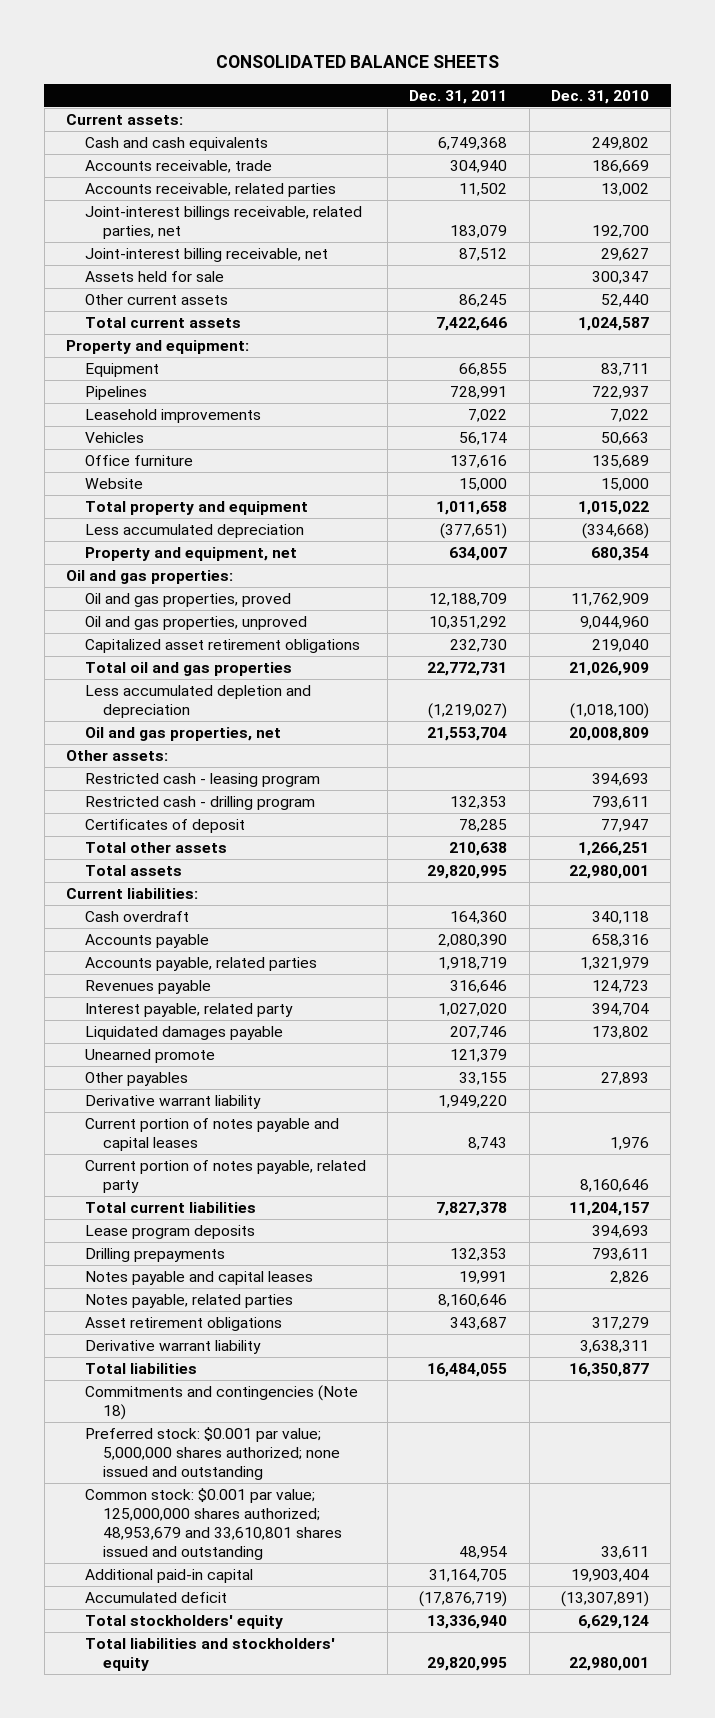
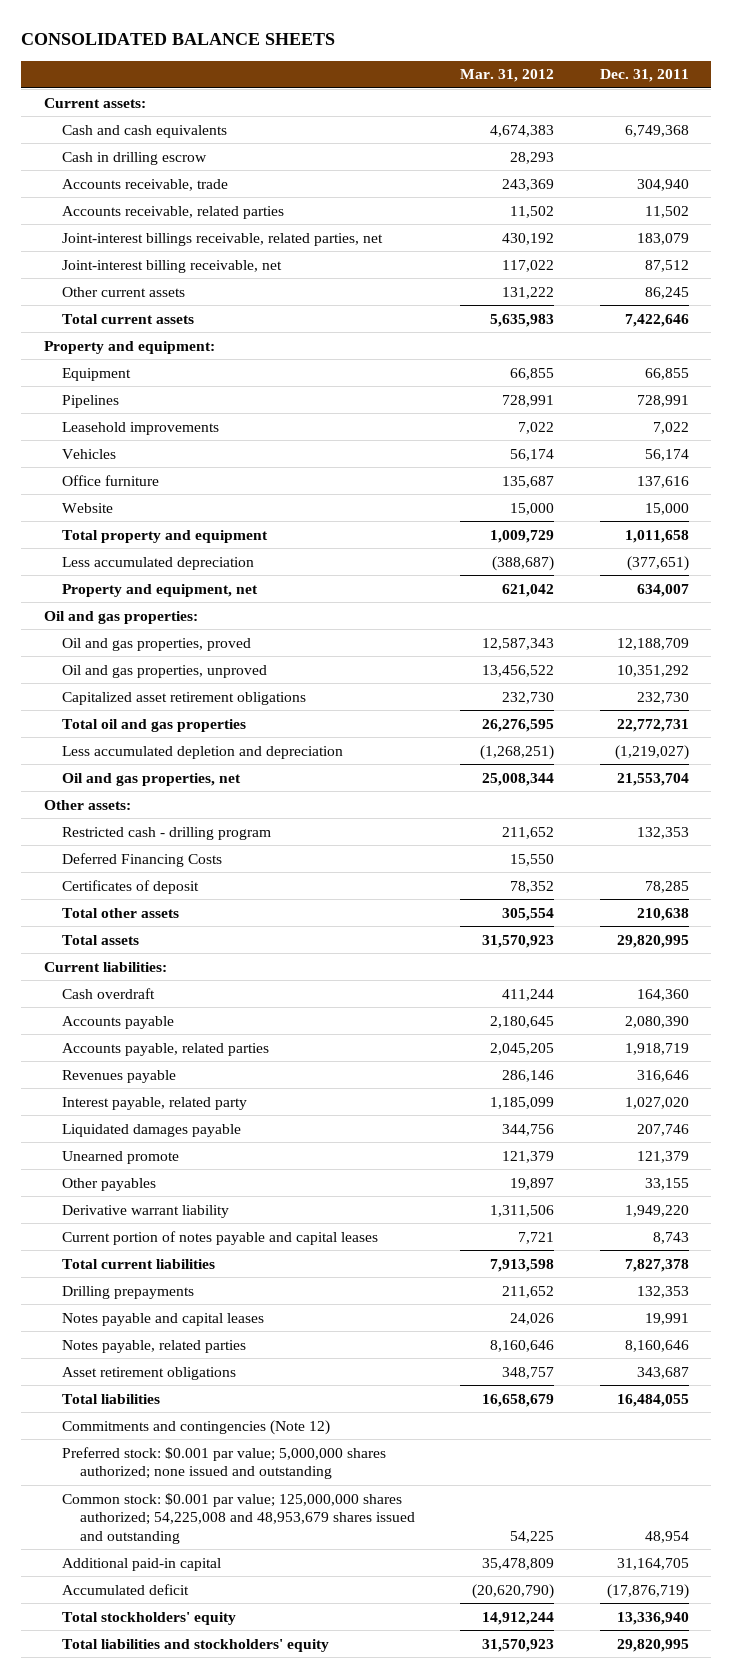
[550,89,649,104] Dec. 31, 2010 -> none
none -> [460,69,555,83] Mar. 31, 2012
none -> [62,151,208,165] Cash in drilling escrow
[84,270,224,282] Assets held for sale -> none
[84,772,320,787] Restricted cash - leasing program -> none
none -> [62,852,223,867] Deferred Financing Costs
[84,1159,366,1194] Current portion of notes payable, related party -> none
[84,1224,255,1239] Lease program deposits -> none
[84,1339,261,1354] Derivative warrant liability -> none
[84,1384,358,1421] Commitments and contingencies (Note 18) -> [62,1419,331,1435] Commitments and contingencies (Note 12)
[84,1487,343,1561] Common stock: $0.001 par value; 125,000,000 shares authorized; 48,953,679 and 33,610,801 shares issued and outstanding -> [62,1492,416,1544] Common stock: $0.001 par value; 125,000,000 shares authorized; 54,225,008 and 48,953,679 shares issued and outstanding

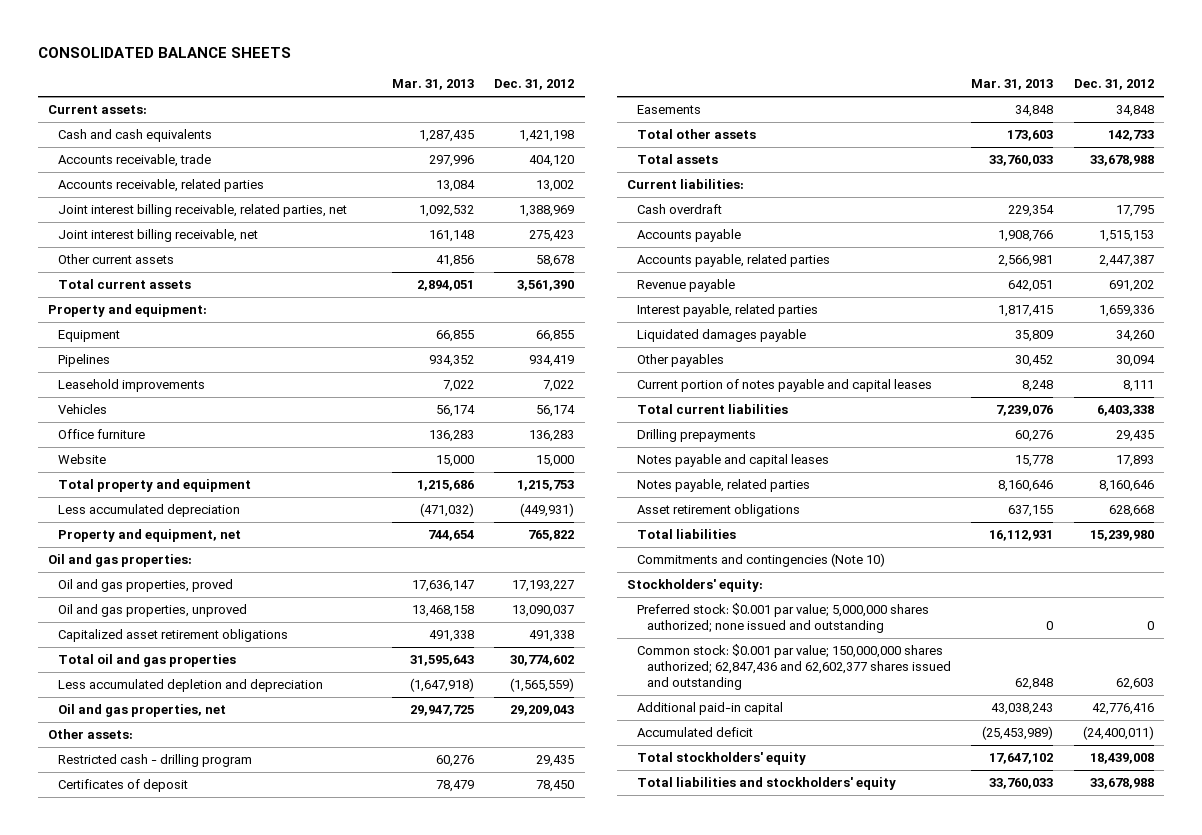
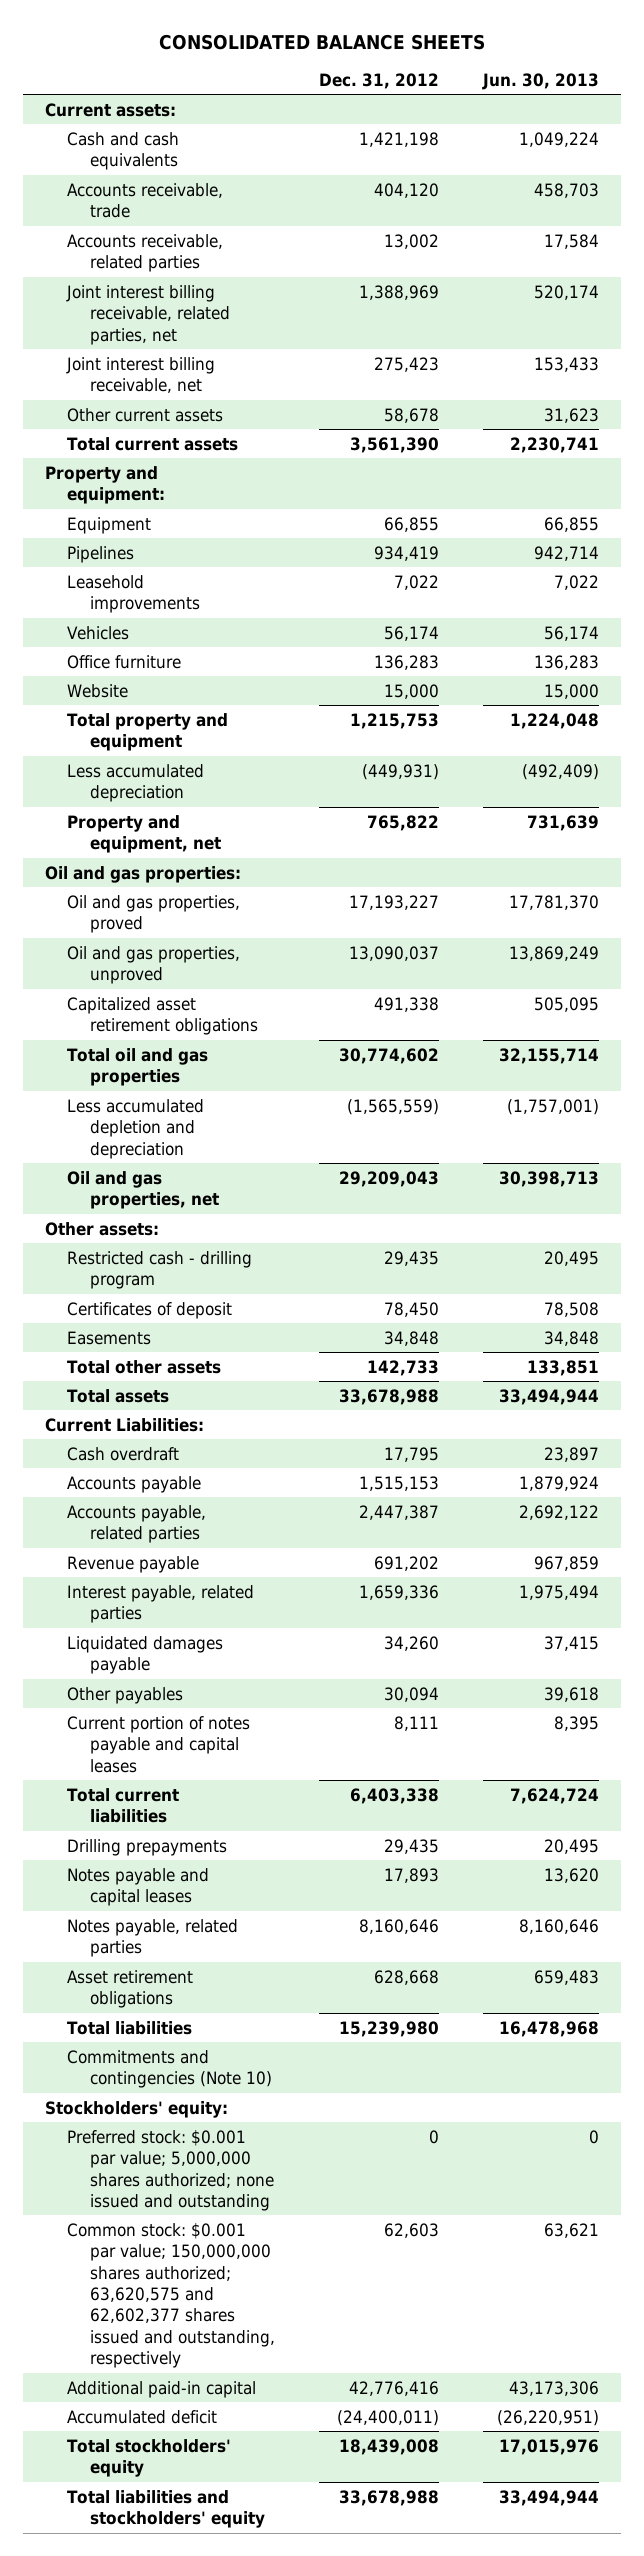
[391,79,474,91] Mar. 31, 2013 -> none
none -> [481,72,599,90] Jun. 30, 2013
[627,179,745,190] Current liabilities: -> [45,1417,205,1432] Current Liabilities:
[636,644,951,690] Common stock: $0.001 par value; 150,000,000 shares authorized; 62,847,436 and 62,602,377 shares issued and outstanding -> [67,2222,275,2369] Common stock: $0.001 par value; 150,000,000 shares authorized; 63,620,575 and 62,602,377 shares issued and outstanding, respectively

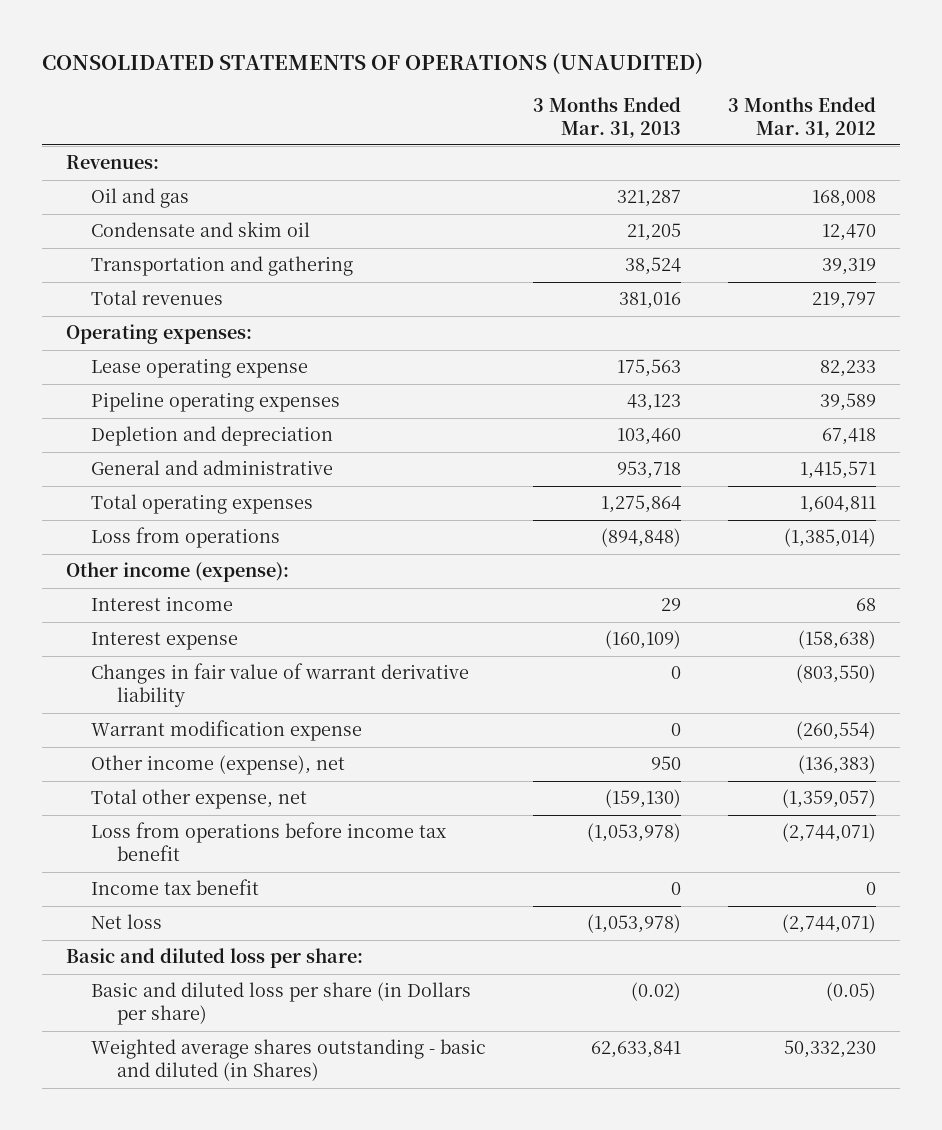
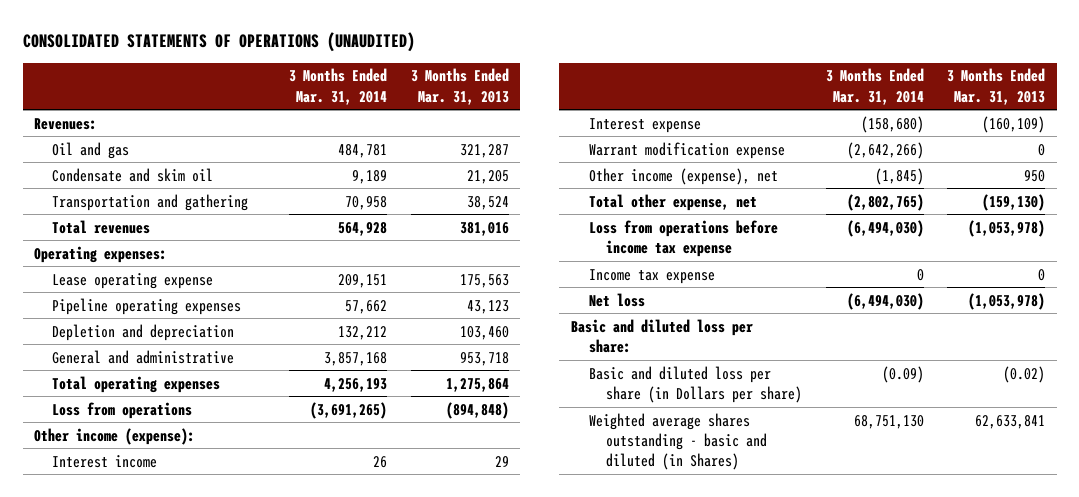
[728,96,877,138] 3 Months Ended Mar. 31, 2012 -> none
none -> [289,68,388,105] 3 Months Ended Mar. 31, 2014
[91,663,470,708] Changes in fair value of warrant derivative liability -> none
[91,822,447,862] Loss from operations before income tax benefit -> [588,219,778,257] Loss from operations before income tax expense
[91,879,260,896] Income tax benefit -> [588,268,715,284] Income tax expense

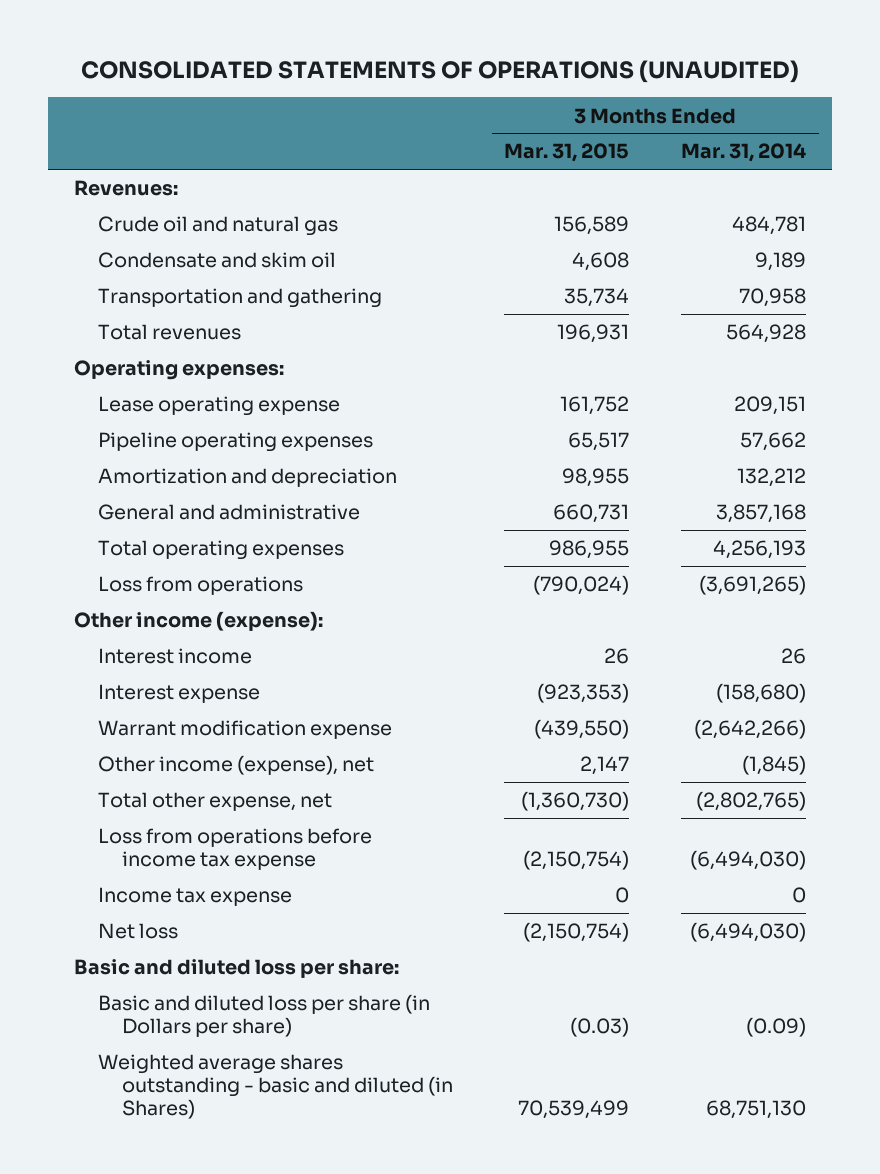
[410,68,509,105] 3 Months Ended Mar. 31, 2013 -> none
none -> [504,143,630,163] Mar. 31, 2015
[52,141,130,159] Oil and gas -> [97,216,338,237] Crude oil and natural gas
[52,323,235,341] Depletion and depreciation -> [97,468,397,488] Amortization and depreciation

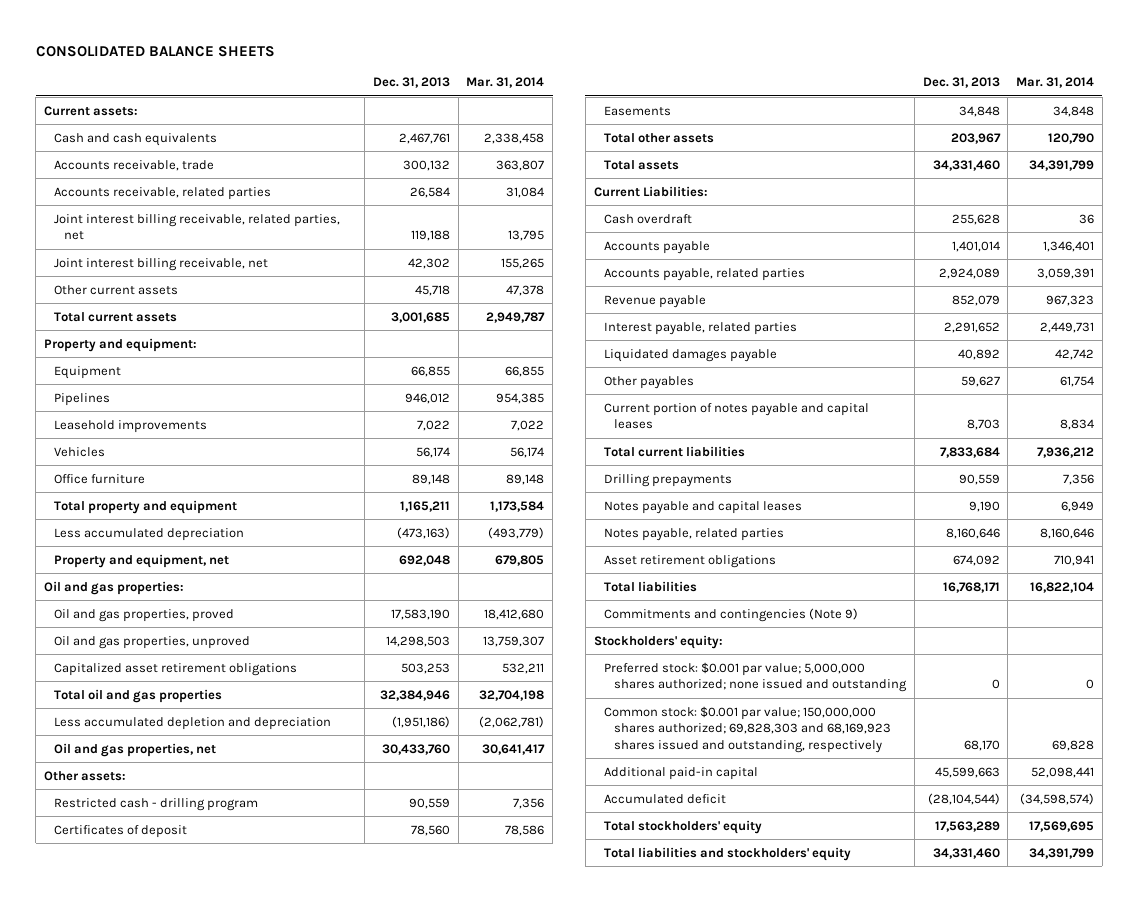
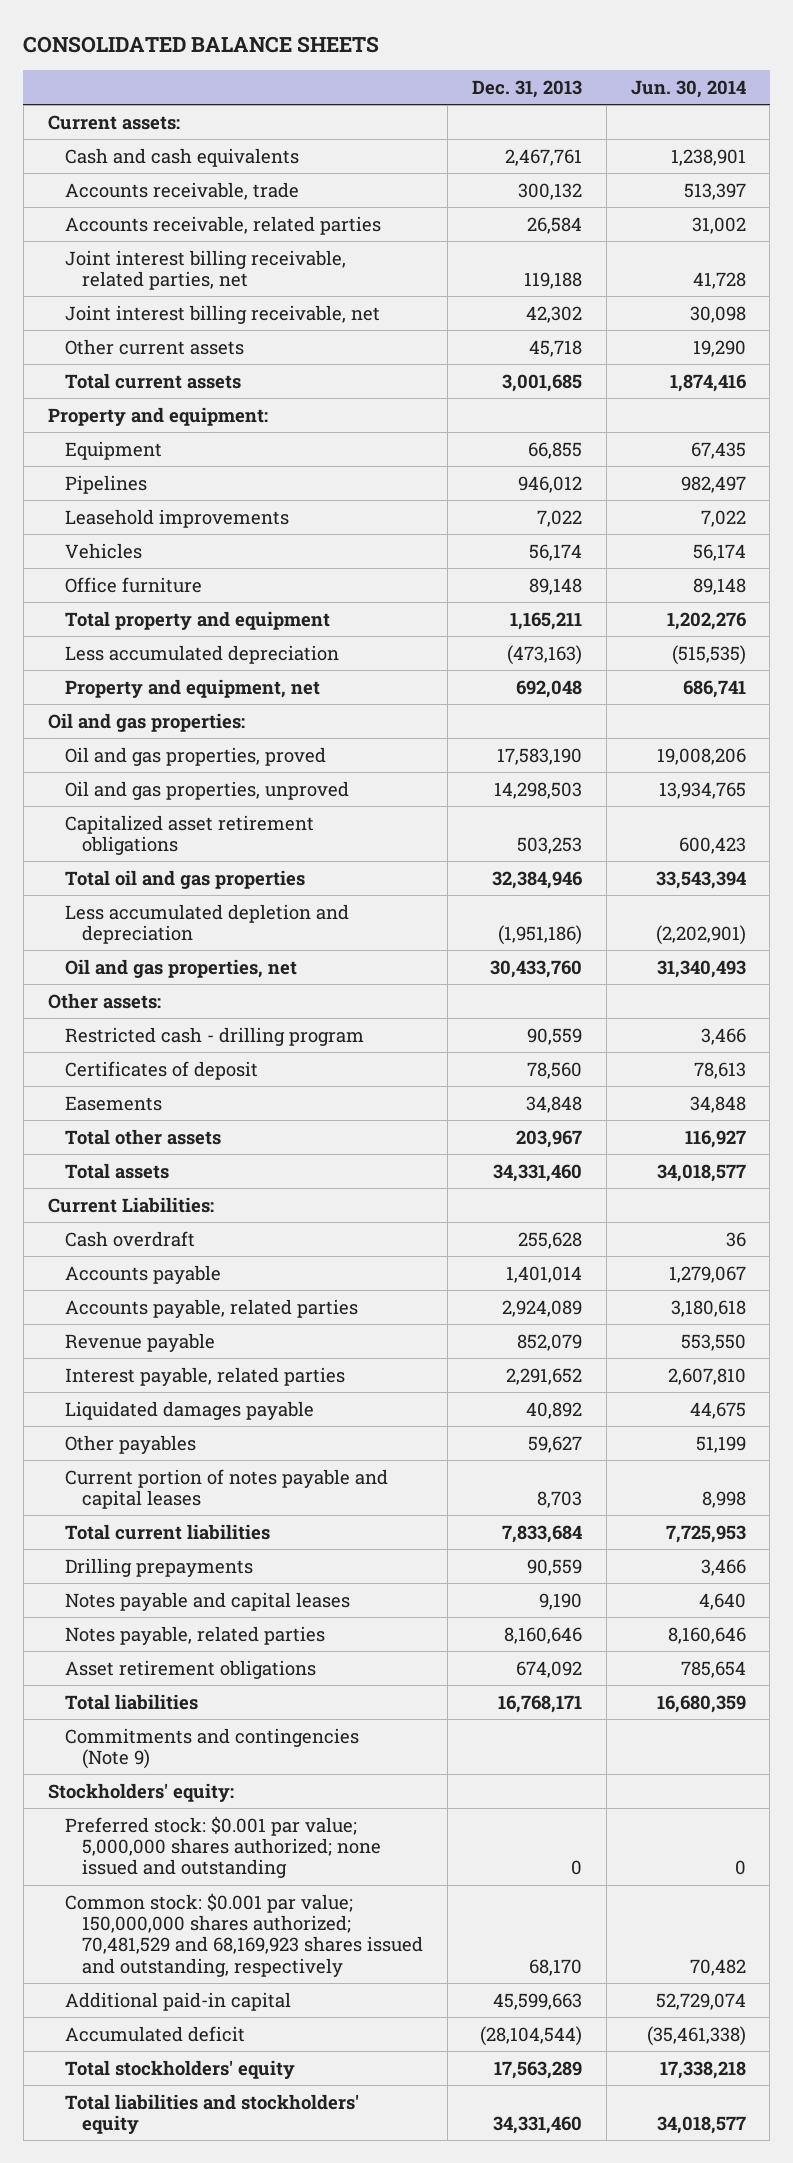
[466,77,545,89] Mar. 31, 2014 -> none
none -> [630,79,746,98] Jun. 30, 2014
[603,705,892,754] Common stock: $0.001 par value; 150,000,000 shares authorized; 69,828,303 and 68,169,923 shares issued and outstanding, respectively -> [64,1892,423,1977] Common stock: $0.001 par value; 150,000,000 shares authorized; 70,481,529 and 68,169,923 shares issued and outstanding, respectively

